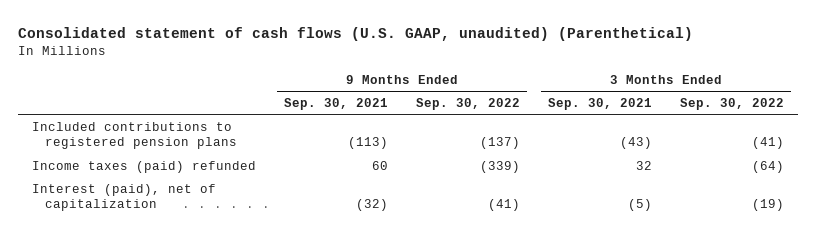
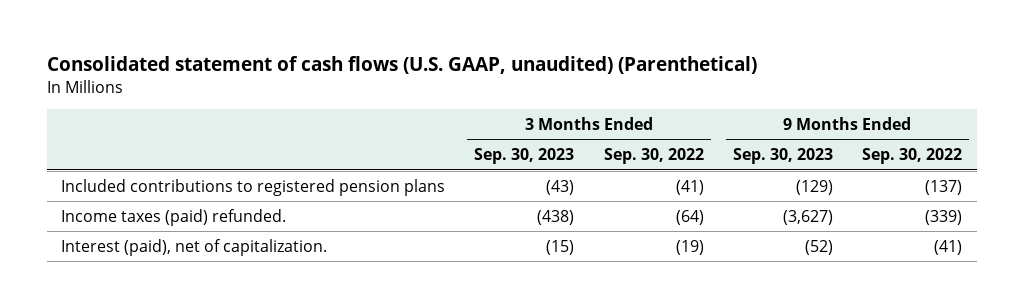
[284,97,389,110] Sep. 30, 2021 -> none
[548,97,653,110] Sep. 30, 2021 -> none
none -> [474,148,575,165] Sep. 30, 2023
none -> [732,148,833,165] Sep. 30, 2023
[32,160,257,173] Income taxes (paid) refunded -> [61,208,287,226] Income taxes (paid) refunded.
[32,183,217,212] Interest (paid), net of capitalization -> [61,238,328,256] Interest (paid), net of capitalization.

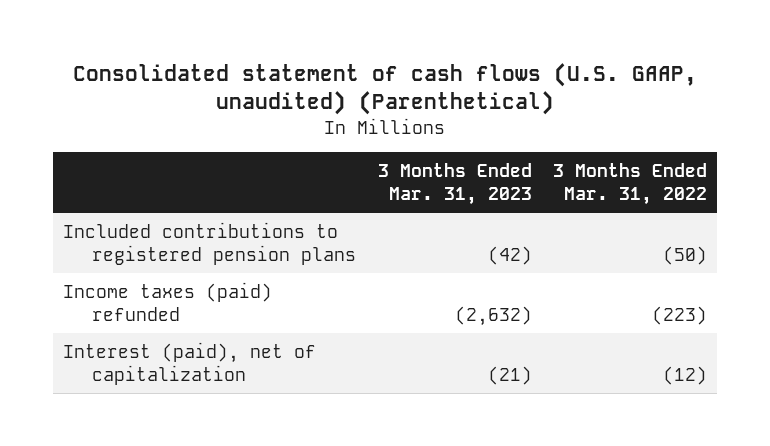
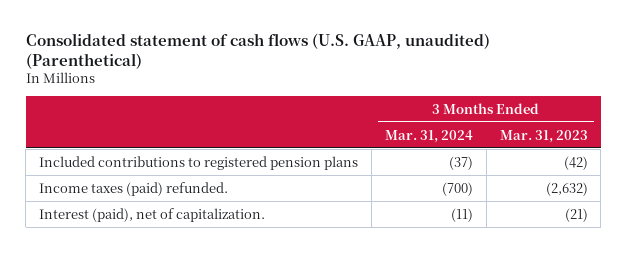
[552,162,707,206] 3 Months Ended Mar. 31, 2022 -> none
none -> [384,129,473,143] Mar. 31, 2024
[63,281,273,322] Income taxes (paid) refunded -> [39,181,229,196] Income taxes (paid) refunded.
[63,341,317,386] Interest (paid), net of capitalization -> [39,207,266,222] Interest (paid), net of capitalization.

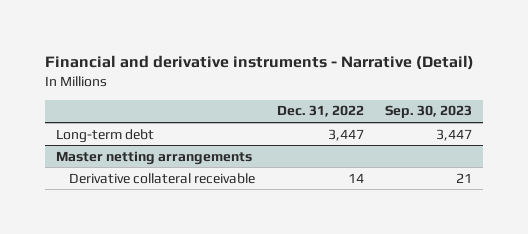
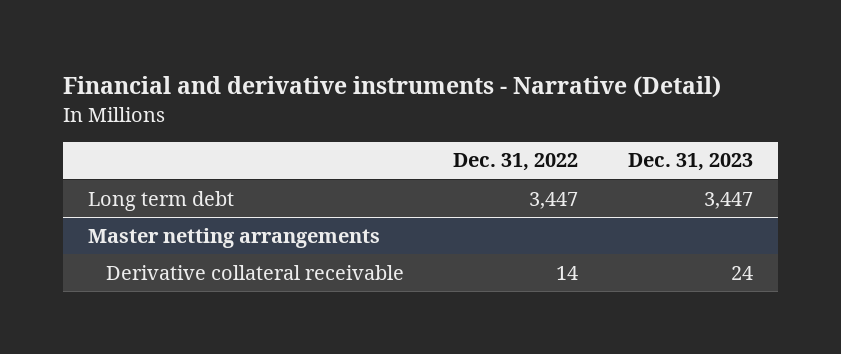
[385,105,473,119] Sep. 30, 2023 -> none
none -> [628,153,754,172] Dec. 31, 2023
[55,128,154,143] Long-term debt -> [88,190,235,211] Long term debt

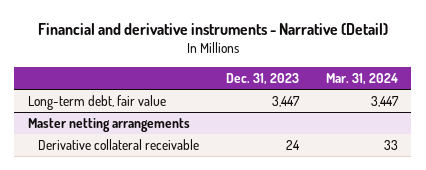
[453,153,579,172] Dec. 31, 2022 -> none
none -> [325,72,398,85] Mar. 31, 2024
[88,190,235,211] Long term debt -> [27,95,166,111] Long-term debt, fair value

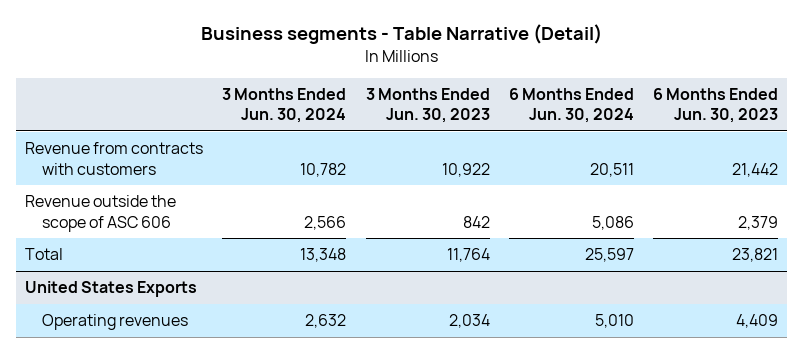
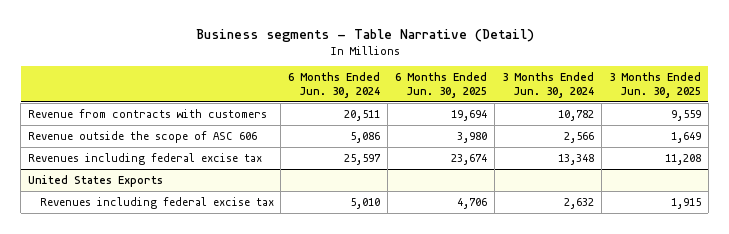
[365,87,490,124] 3 Months Ended Jun. 30, 2023 -> none
[652,87,778,124] 6 Months Ended Jun. 30, 2023 -> none
none -> [395,72,488,98] 6 Months Ended Jun. 30, 2025
none -> [609,72,702,98] 3 Months Ended Jun. 30, 2025
[25,248,64,261] Total -> [28,153,263,166] Revenues including federal excise tax
[41,314,188,331] Operating revenues -> [39,197,274,210] Revenues including federal excise tax

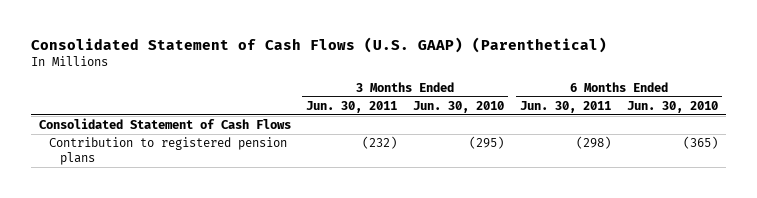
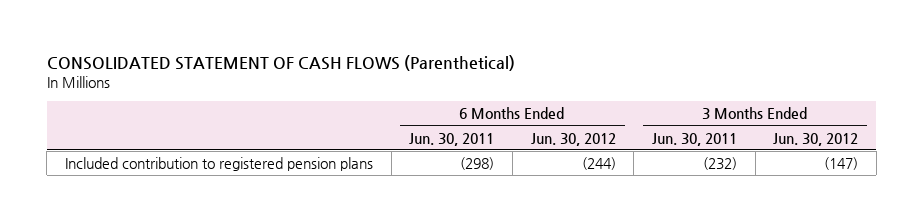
[30,36,607,53] Consolidated Statement of Cash Flows (U.S. GAAP) (Parenthetical) -> [46,55,515,72] CONSOLIDATED STATEMENT OF CASH FLOWS (Parenthetical)
[413,100,505,113] Jun. 30, 2010 -> none
[627,100,719,113] Jun. 30, 2010 -> none
none -> [530,132,616,146] Jun. 30, 2012
none -> [773,132,859,146] Jun. 30, 2012
[38,118,291,130] Consolidated Statement of Cash Flows -> none
[49,137,288,166] Contribution to registered pension plans -> [65,157,374,172] Included contribution to registered pension plans

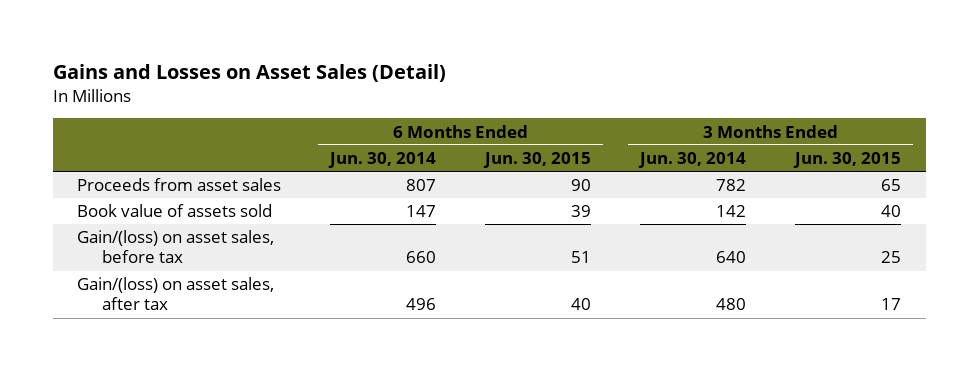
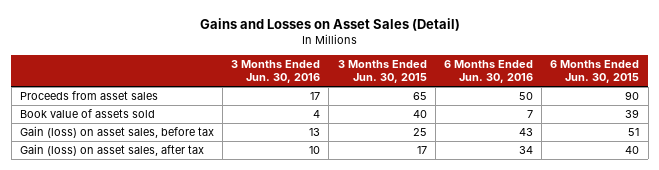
[328,151,437,168] Jun. 30, 2014 -> none
[638,151,747,168] Jun. 30, 2014 -> none
none -> [231,60,321,84] 3 Months Ended Jun. 30, 2016
none -> [443,60,533,84] 6 Months Ended Jun. 30, 2016
[77,230,275,264] Gain/(loss) on asset sales, before tax -> [19,126,214,139] Gain (loss) on asset sales, before tax
[77,277,275,311] Gain/(loss) on asset sales, after tax -> [19,144,204,157] Gain (loss) on asset sales, after tax

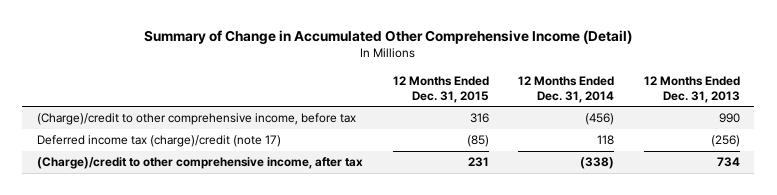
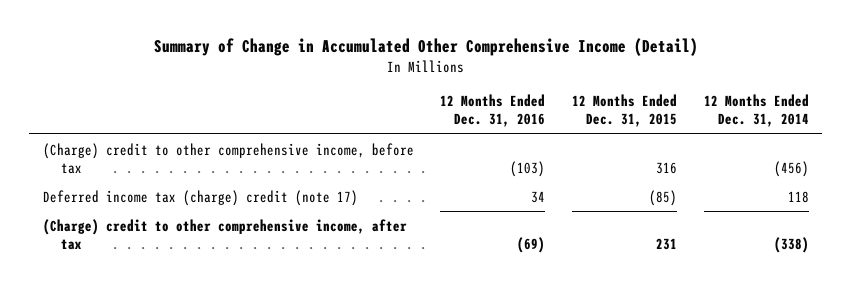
[643,75,740,103] 12 Months Ended Dec. 31, 2013 -> none
none -> [440,94,546,128] 12 Months Ended Dec. 31, 2016
[37,113,357,126] (Charge)/credit to other comprehensive income, before tax -> [42,142,414,174] (Charge) credit to other comprehensive income, before tax
[37,135,282,148] Deferred income tax (charge)/credit (note 17) -> [42,189,358,206] Deferred income tax (charge) credit (note 17)
[37,157,364,170] (Charge)/credit to other comprehensive income, after tax -> [42,218,407,250] (Charge) credit to other comprehensive income, after tax

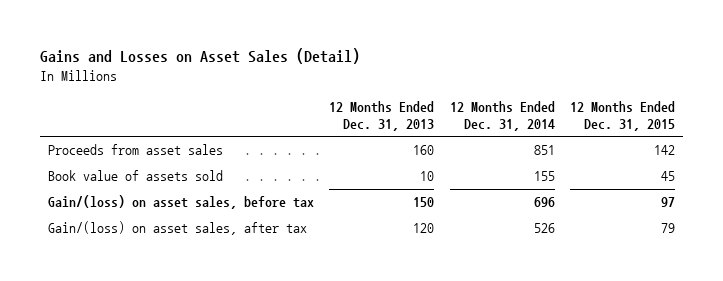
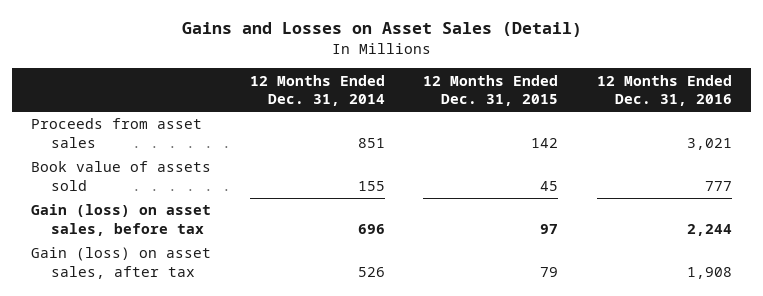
[329,100,435,131] 12 Months Ended Dec. 31, 2013 -> none
none -> [596,74,732,107] 12 Months Ended Dec. 31, 2016
[47,195,314,210] Gain/(loss) on asset sales, before tax -> [31,204,212,236] Gain (loss) on asset sales, before tax
[47,221,307,236] Gain/(loss) on asset sales, after tax -> [31,247,212,279] Gain (loss) on asset sales, after tax

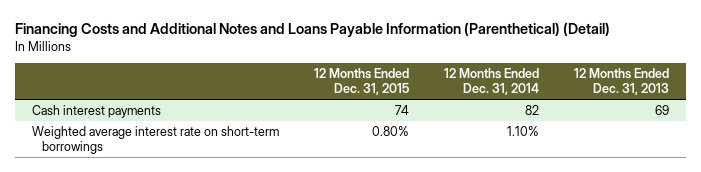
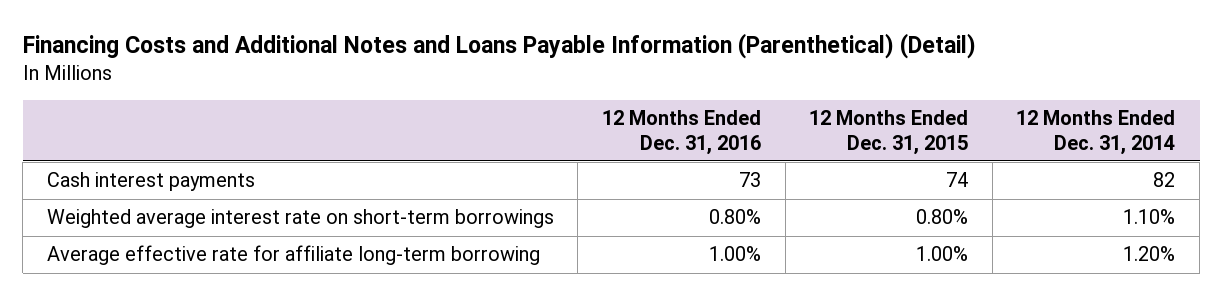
[573,68,669,96] 12 Months Ended Dec. 31, 2013 -> none
none -> [601,110,761,155] 12 Months Ended Dec. 31, 2016
none -> [46,245,540,266] Average effective rate for affiliate long-term borrowing

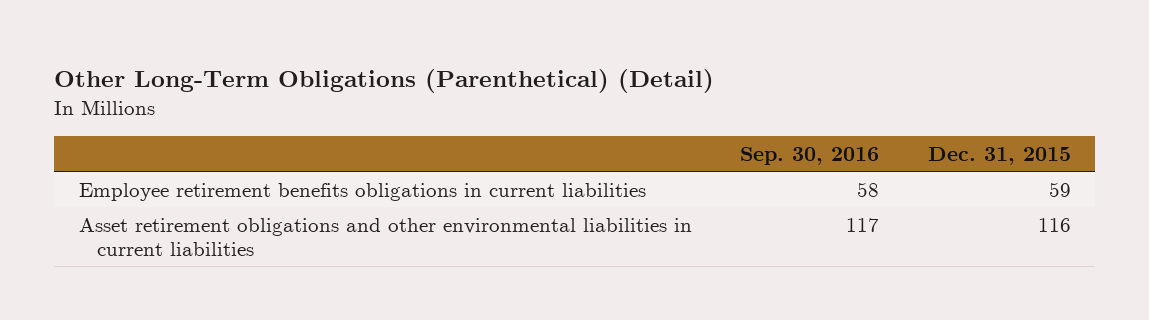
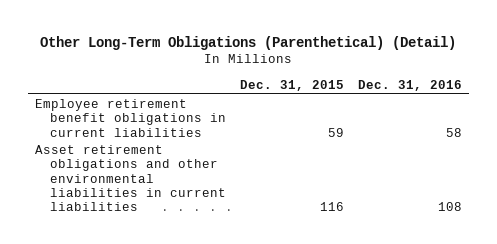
[740,146,880,165] Sep. 30, 2016 -> none
none -> [358,79,463,91] Dec. 31, 2016
[78,182,646,201] Employee retirement benefits obligations in current liabilities -> [34,99,227,137] Employee retirement benefit obligations in current liabilities

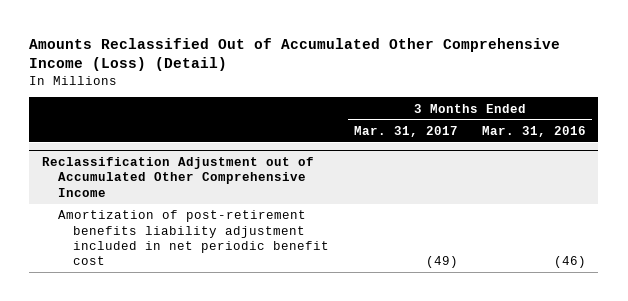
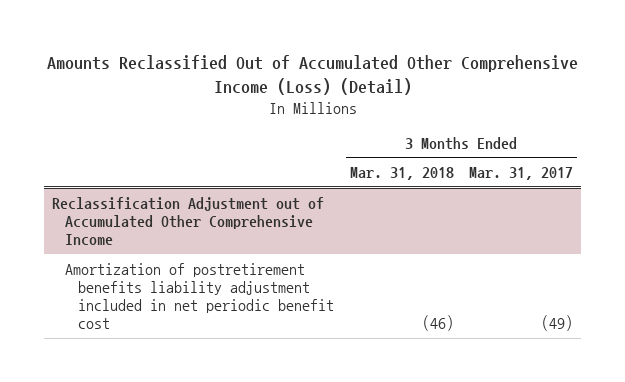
[482,125,587,137] Mar. 31, 2016 -> none
none -> [349,167,454,181] Mar. 31, 2018
[57,210,330,266] Amortization of post-retirement benefits liability adjustment included in net periodic benefit cost -> [65,262,335,330] Amortization of postretirement benefits liability adjustment included in net periodic benefit cost

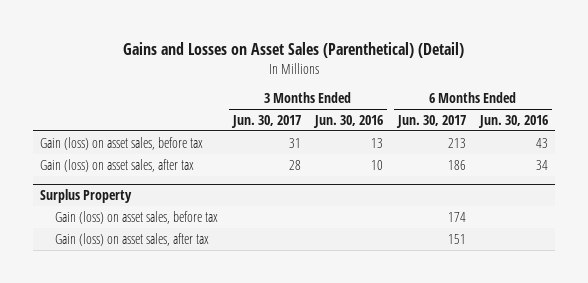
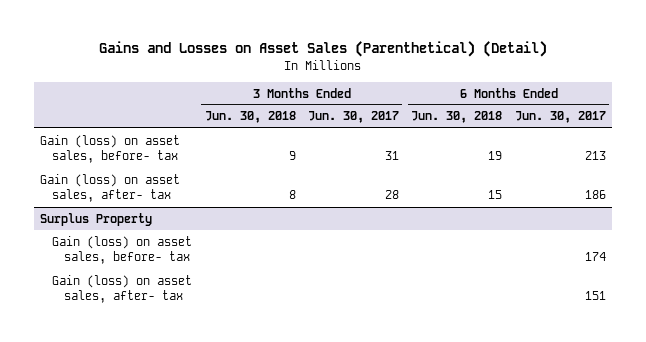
[313,115,384,129] Jun. 30, 2016 -> none
[478,115,549,129] Jun. 30, 2016 -> none
none -> [204,111,296,124] Jun. 30, 2018
none -> [411,111,503,124] Jun. 30, 2018
[40,136,204,150] Gain (loss) on asset sales, before tax -> [40,134,181,164] Gain (loss) on asset sales, before- tax
[40,158,195,172] Gain (loss) on asset sales, after tax -> [40,173,181,203] Gain (loss) on asset sales, after- tax
[55,210,219,224] Gain (loss) on asset sales, before tax -> [52,235,193,265] Gain (loss) on asset sales, before- tax
[55,232,210,246] Gain (loss) on asset sales, after tax -> [52,274,193,304] Gain (loss) on asset sales, after- tax

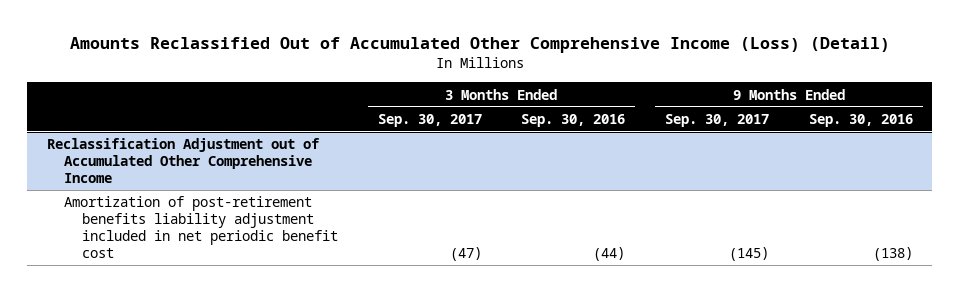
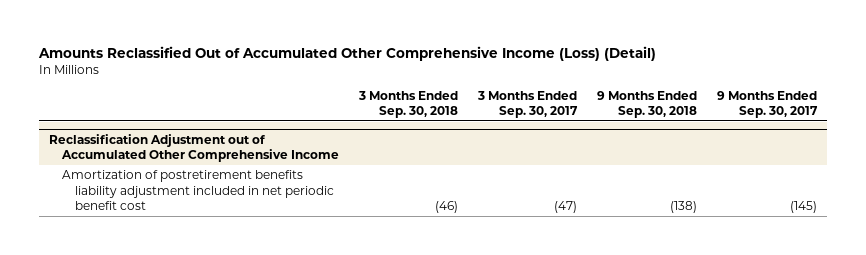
[521,113,626,127] Sep. 30, 2016 -> none
[808,113,913,127] Sep. 30, 2016 -> none
none -> [358,90,459,119] 3 Months Ended Sep. 30, 2018
none -> [596,90,697,119] 9 Months Ended Sep. 30, 2018
[64,196,339,258] Amortization of post-retirement benefits liability adjustment included in net periodic benefit cost -> [62,170,335,210] Amortization of postretirement benefits liability adjustment included in net periodic benefit cost

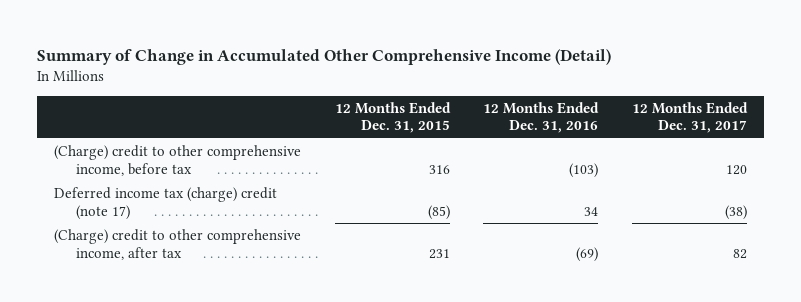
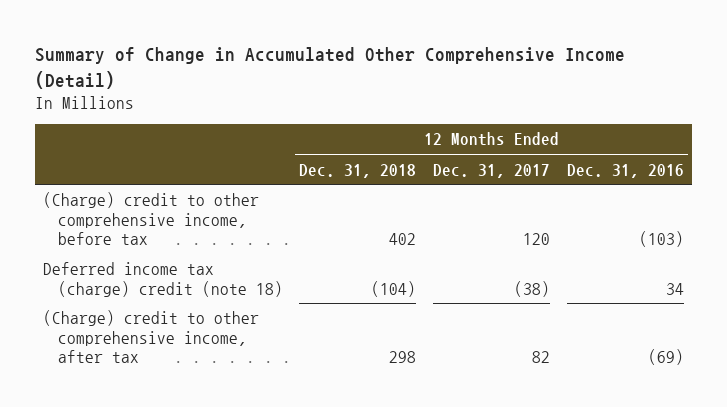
[334,102,451,134] 12 Months Ended Dec. 31, 2015 -> none
none -> [299,163,417,178] Dec. 31, 2018
[54,187,278,220] Deferred income tax (charge) credit (note 17) -> [42,262,283,297] Deferred income tax (charge) credit (note 18)

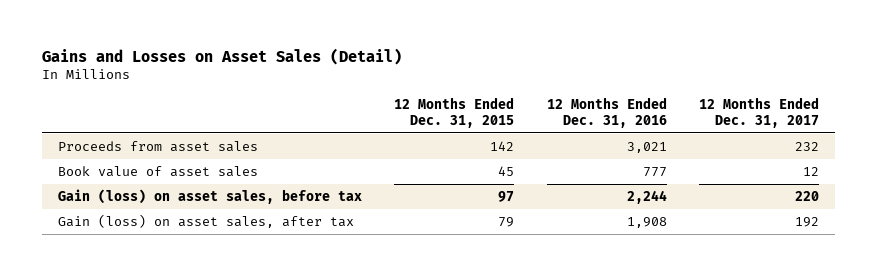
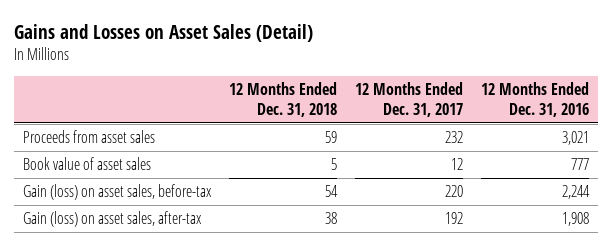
[394,97,515,128] 12 Months Ended Dec. 31, 2015 -> none
none -> [228,82,337,117] 12 Months Ended Dec. 31, 2018
[57,189,362,205] Gain (loss) on asset sales, before tax -> [22,184,212,201] Gain (loss) on asset sales, before-tax
[57,214,354,229] Gain (loss) on asset sales, after tax -> [22,211,202,228] Gain (loss) on asset sales, after-tax

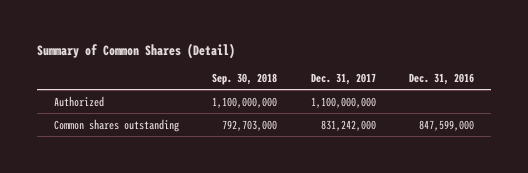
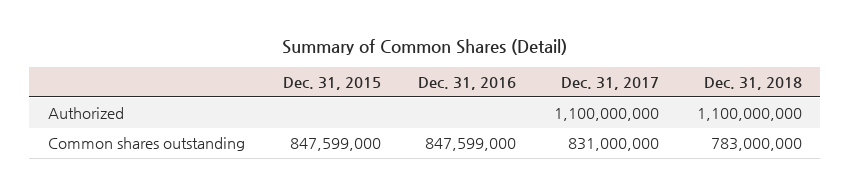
[212,72,278,85] Sep. 30, 2018 -> none
none -> [282,77,381,91] Dec. 31, 2015
none -> [703,77,802,91] Dec. 31, 2018
[320,119,376,131] 831,242,000 -> [567,138,659,152] 831,000,000

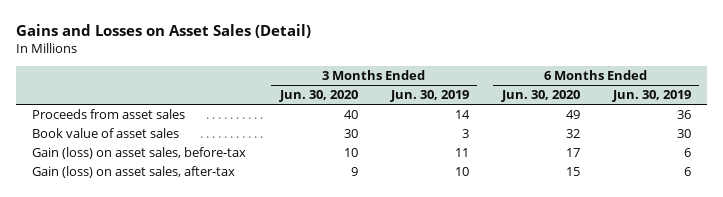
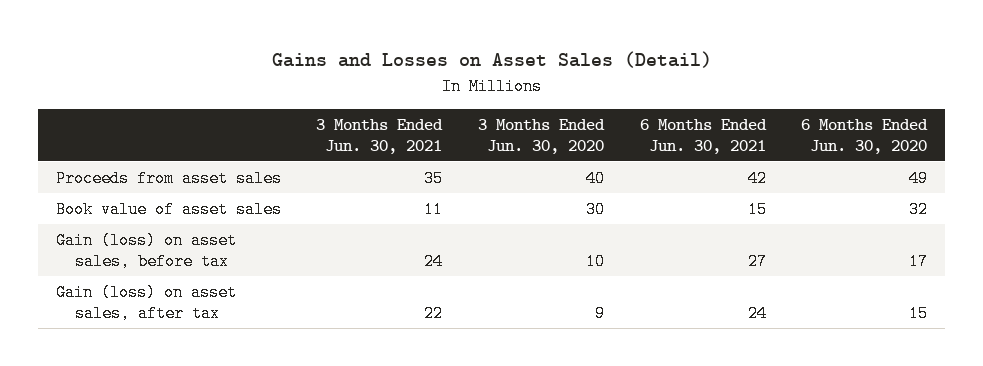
[389,90,469,103] Jun. 30, 2019 -> none
[611,90,691,103] Jun. 30, 2019 -> none
none -> [316,119,444,155] 3 Months Ended Jun. 30, 2021
none -> [639,119,767,155] 6 Months Ended Jun. 30, 2021
[32,147,247,160] Gain (loss) on asset sales, before-tax -> [55,231,237,270] Gain (loss) on asset sales, before tax
[32,166,236,179] Gain (loss) on asset sales, after-tax -> [55,283,237,322] Gain (loss) on asset sales, after tax

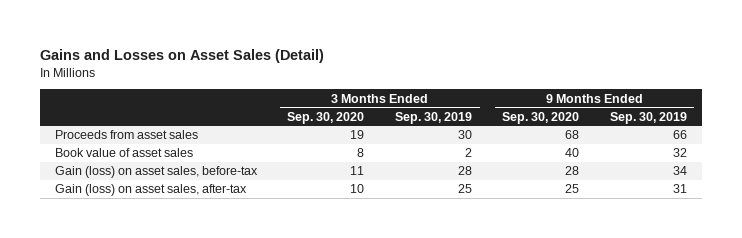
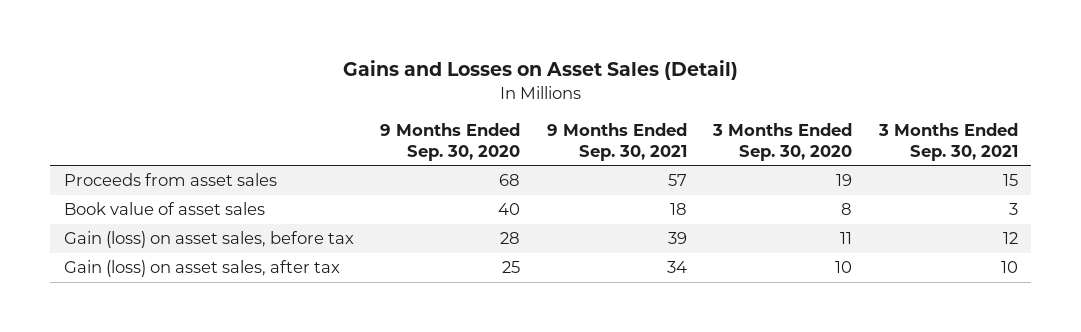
[394,111,472,124] Sep. 30, 2019 -> none
[609,111,687,124] Sep. 30, 2019 -> none
none -> [546,122,687,161] 9 Months Ended Sep. 30, 2021
none -> [877,122,1018,161] 3 Months Ended Sep. 30, 2021
[55,166,259,179] Gain (loss) on asset sales, before-tax -> [63,231,354,249] Gain (loss) on asset sales, before tax
[55,184,248,197] Gain (loss) on asset sales, after-tax -> [63,260,340,278] Gain (loss) on asset sales, after tax

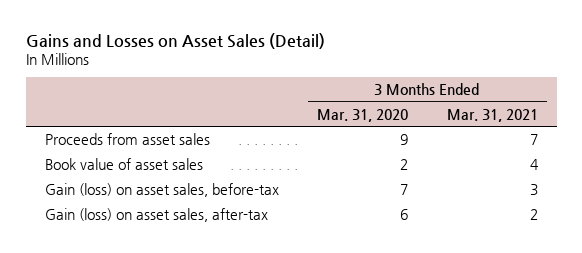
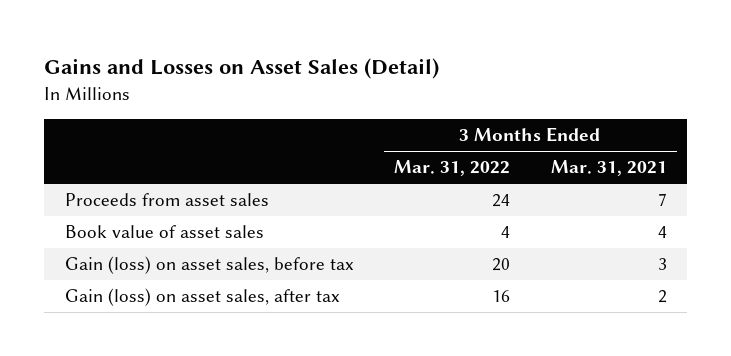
[317,108,409,122] Mar. 31, 2020 -> none
none -> [394,160,511,177] Mar. 31, 2022
[44,182,279,197] Gain (loss) on asset sales, before-tax -> [64,256,354,275] Gain (loss) on asset sales, before tax
[44,207,268,222] Gain (loss) on asset sales, after-tax -> [64,288,340,307] Gain (loss) on asset sales, after tax

